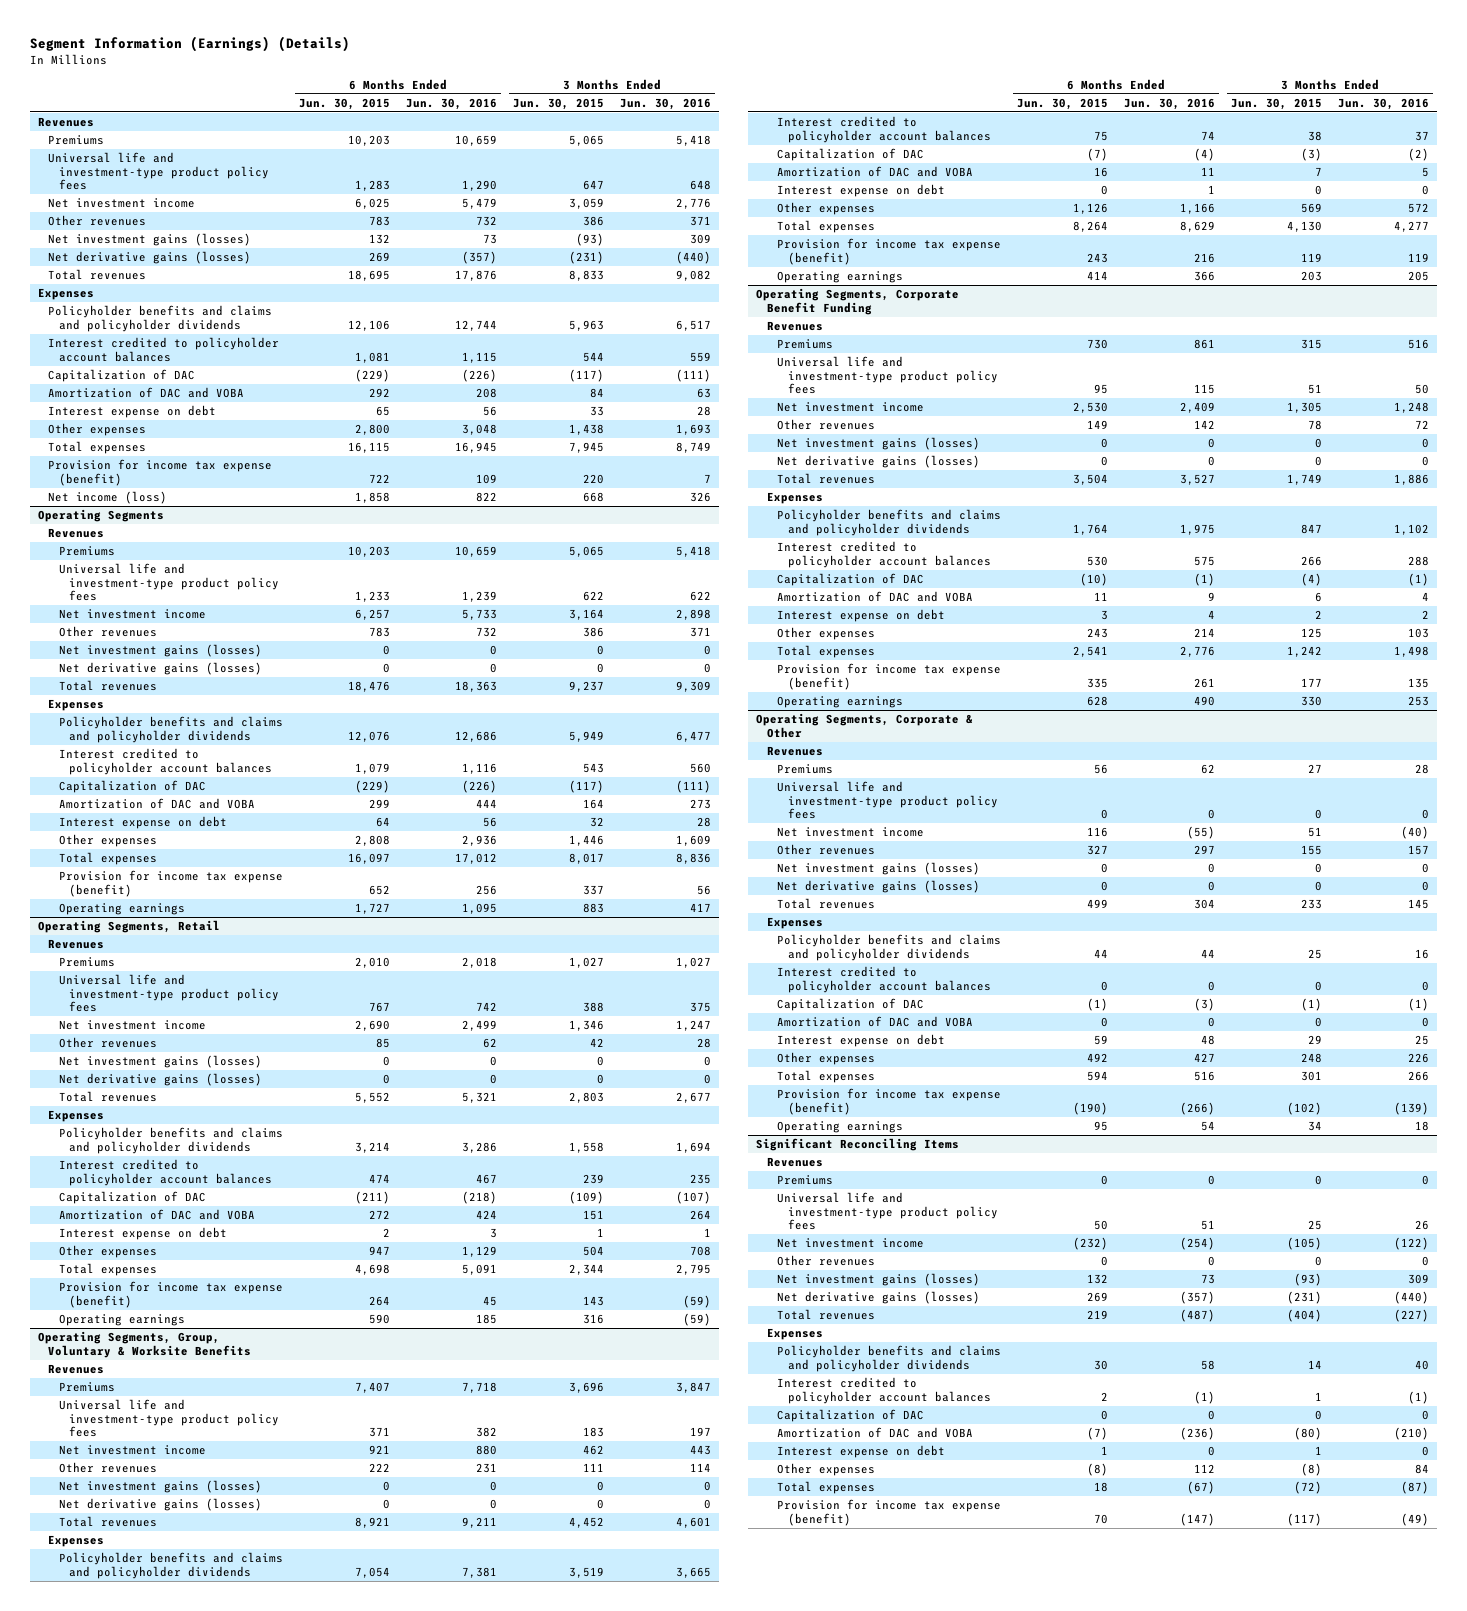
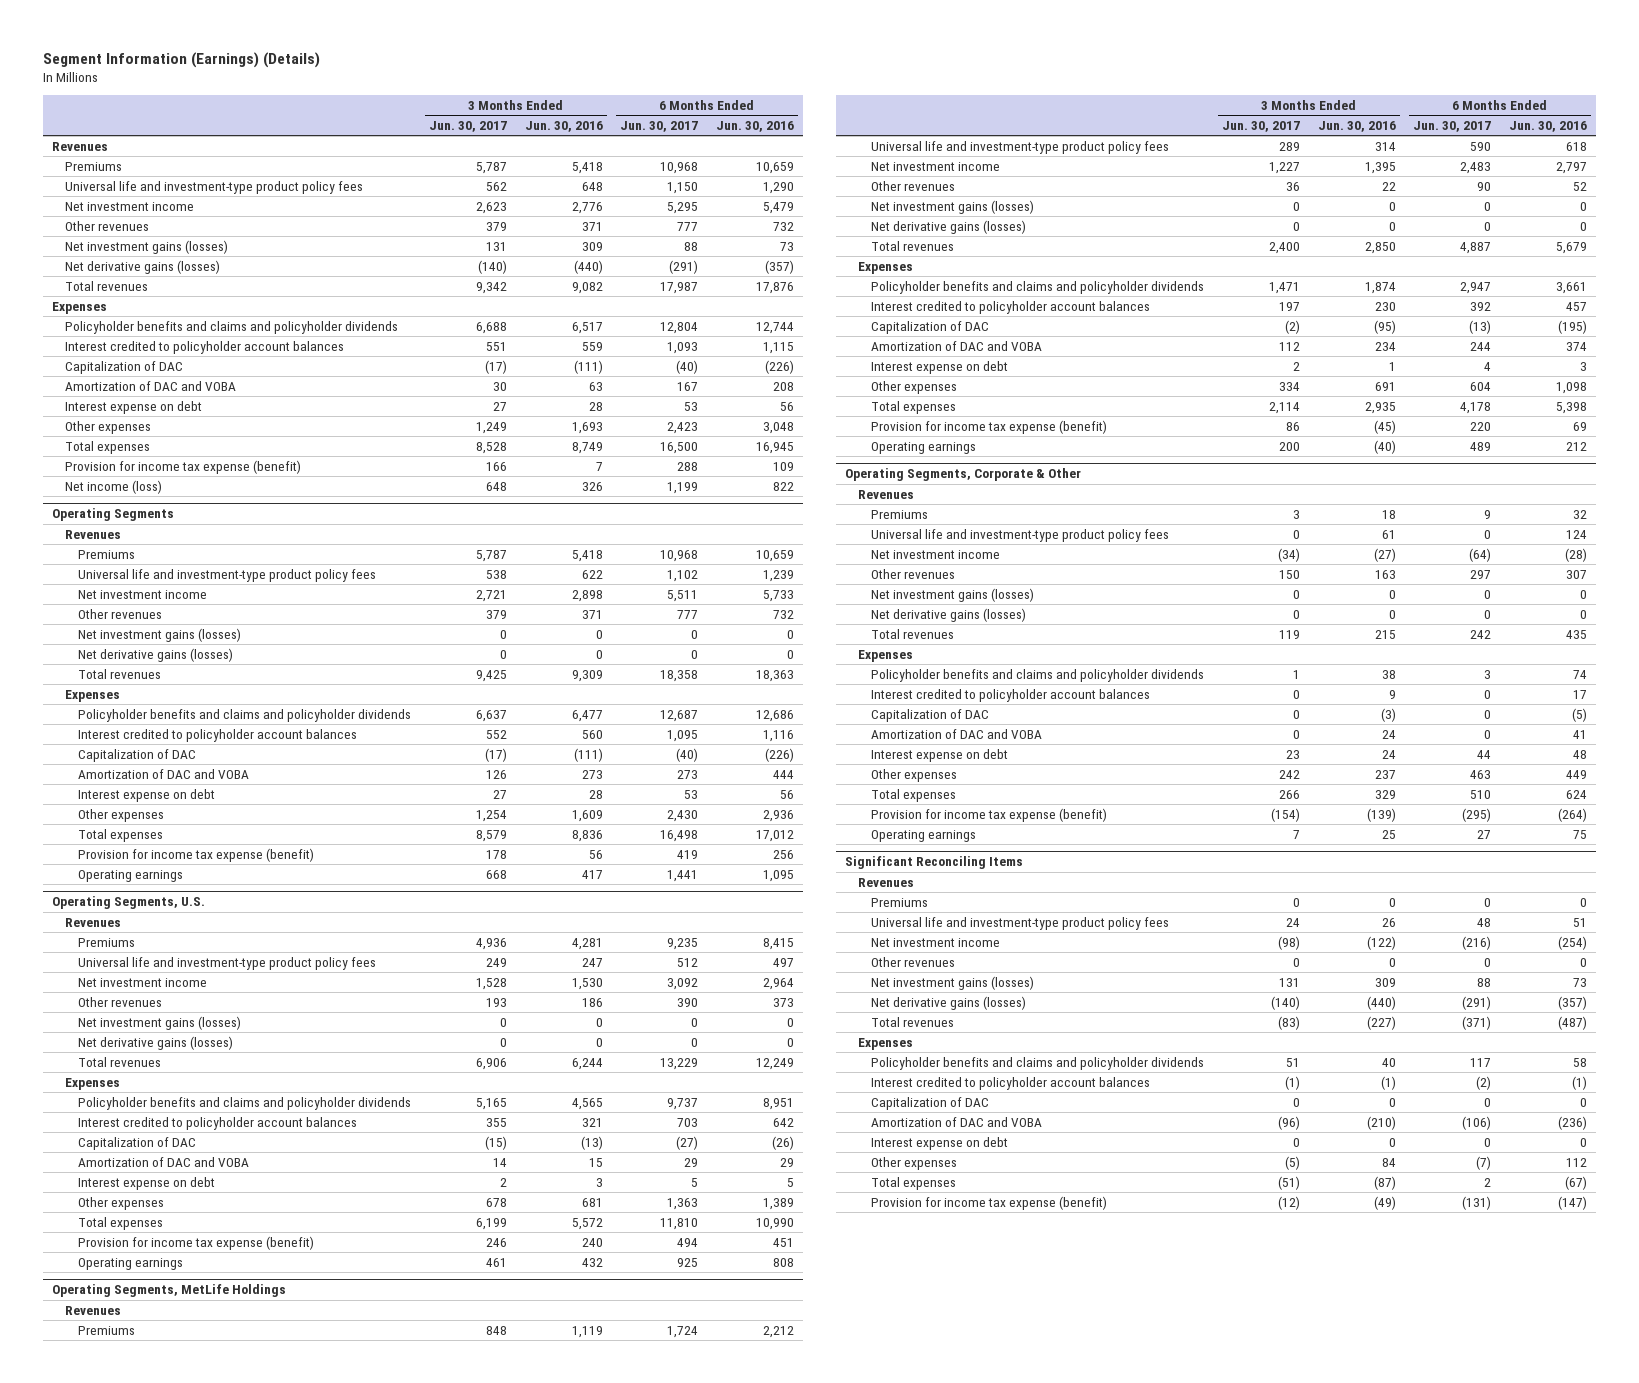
[298,97,390,110] Jun. 30, 2015 -> none
[512,97,604,110] Jun. 30, 2015 -> none
none -> [428,120,507,132] Jun. 30, 2017
none -> [620,120,699,132] Jun. 30, 2017
[37,920,220,934] Operating Segments, Retail -> none
[48,939,105,950] Revenues -> none
[58,957,115,968] Premiums -> none
[58,974,280,1013] Universal life and investment-type product policy fees -> none
[58,1020,206,1031] Net investment income -> none
[58,1037,157,1049] Other revenues -> none
[58,1055,262,1069] Net investment gains (losses) -> none
[58,1073,262,1087] Net derivative gains (losses) -> none
[58,1091,157,1103] Total revenues -> none
[48,1110,105,1123] Expenses -> none
[58,1127,283,1154] Policyholder benefits and claims and policyholder dividends -> none
[58,1159,273,1186] Interest credited to policyholder account balances -> none
[58,1191,206,1205] Capitalization of DAC -> none
[58,1209,255,1221] Amortization of DAC and VOBA -> none
[58,1227,227,1241] Interest expense on debt -> none
[58,1245,157,1259] Other expenses -> none
[58,1263,157,1277] Total expenses -> none
[58,1281,283,1308] Provision for income tax expense (benefit) -> none
[58,1314,185,1327] Operating earnings -> none
[37,1331,252,1358] Operating Segments, Group, Voluntary & Worksite Benefits -> none
none -> [51,896,205,910] Operating Segments, U.S.
[461,1382,497,1394] 7,718 -> [762,937,794,950] 8,415
[675,1382,711,1394] 3,847 -> [571,937,603,950] 4,281
[475,1427,497,1438] 382 -> [772,957,794,967] 497
[689,1427,711,1437] 197 -> [581,957,603,967] 247
[475,1445,497,1456] 880 -> [762,977,794,990] 2,964
[689,1445,711,1456] 443 -> [571,977,603,990] 1,530
[475,1463,497,1474] 231 -> [772,997,794,1007] 373
[689,1463,711,1473] 114 -> [581,997,603,1007] 186
[461,1517,497,1529] 9,211 -> [755,1057,794,1070] 12,249
[675,1517,711,1529] 4,601 -> [571,1057,603,1070] 6,244
[756,288,960,315] Operating Segments, Corporate Benefit Funding -> none
[461,1566,497,1578] 7,381 -> [762,1097,794,1110] 8,951
[675,1566,711,1578] 3,665 -> [571,1097,603,1110] 4,565
[1201,130,1216,140] 74 -> [772,1117,794,1127] 642
[1415,130,1430,141] 37 -> [581,1117,603,1127] 321
[1194,148,1216,162] (4) -> [771,1135,794,1150] (26)
[1408,148,1430,162] (2) -> [580,1135,603,1150] (13)
[1201,167,1216,177] 11 -> [779,1157,794,1167] 29
[1422,167,1430,178] 5 -> [588,1157,603,1167] 15
[1208,185,1216,195] 1 -> [786,1177,794,1187] 5
[1422,185,1430,196] 0 -> [595,1177,603,1187] 3
[1180,203,1216,215] 1,166 -> [762,1197,794,1210] 1,389
[1408,203,1430,214] 572 -> [581,1197,603,1207] 681
[1180,221,1216,233] 8,629 -> [755,1217,794,1230] 10,990
[1394,221,1430,233] 4,277 -> [571,1217,603,1230] 5,572
[1194,252,1216,263] 216 -> [772,1237,794,1247] 451
[1408,252,1430,262] 119 -> [581,1237,603,1247] 240
[1194,271,1216,282] 366 -> [772,1257,794,1267] 808
[1408,271,1430,282] 205 -> [581,1257,603,1267] 432
none -> [51,1284,286,1298] Operating Segments, MetLife Holdings
[1194,339,1216,350] 861 -> [762,1325,794,1338] 2,212
[1408,339,1430,350] 516 -> [571,1325,603,1338] 1,119
[1194,384,1216,395] 115 -> [1565,141,1587,151] 618
[1415,384,1430,395] 50 -> [1374,141,1396,151] 314
[1180,402,1216,414] 2,409 -> [1555,161,1587,174] 2,797
[1394,402,1430,414] 1,248 -> [1364,161,1396,174] 1,395
[1194,420,1216,430] 142 -> [1572,181,1587,191] 52
[1415,420,1430,430] 72 -> [1381,181,1396,191] 22
[1180,474,1216,486] 3,527 -> [1555,241,1587,254] 5,679
[1394,474,1430,486] 1,886 -> [1364,241,1396,254] 2,850
[1180,523,1216,535] 1,975 -> [1555,281,1587,294] 3,661
[1394,523,1430,535] 1,102 -> [1364,281,1396,294] 1,874
[1194,555,1216,566] 575 -> [1565,301,1587,311] 457
[1408,555,1430,566] 288 -> [1374,301,1396,311] 230
[1194,573,1216,587] (1) -> [1557,319,1587,334] (195)
[1408,573,1430,587] (1) -> [1373,319,1396,334] (95)
[1208,592,1216,602] 9 -> [1565,341,1587,351] 374
[1422,592,1430,602] 4 -> [1374,341,1396,351] 234
[1208,610,1216,620] 4 -> [1579,361,1587,371] 3
[1422,610,1430,620] 2 -> [1388,361,1396,371] 1
[1194,628,1216,638] 214 -> [1555,381,1587,394] 1,098
[1408,628,1430,639] 103 -> [1374,381,1396,391] 691
[1180,646,1216,658] 2,776 -> [1555,401,1587,414] 5,398
[1394,646,1430,658] 1,498 -> [1364,401,1396,414] 2,935
[1194,677,1216,688] 261 -> [1572,421,1587,431] 69
[1408,677,1430,688] 135 -> [1373,419,1396,434] (45)
[1194,696,1216,707] 490 -> [1565,441,1587,451] 212
[1408,696,1430,707] 253 -> [1373,439,1396,454] (40)
[1201,764,1216,775] 62 -> [1572,509,1587,519] 32
[1415,764,1430,775] 28 -> [1381,509,1396,519] 18
[1208,809,1216,820] 0 -> [1565,529,1587,539] 124
[1422,809,1430,820] 0 -> [1381,529,1396,539] 61
[1187,826,1216,840] (55) -> [1564,547,1587,562] (28)
[1401,826,1430,840] (40) -> [1373,547,1396,562] (27)
[1194,845,1216,855] 297 -> [1565,569,1587,579] 307
[1408,845,1430,856] 157 -> [1374,569,1396,579] 163
[1194,899,1216,910] 304 -> [1565,629,1587,639] 435
[1408,899,1430,910] 145 -> [1374,629,1396,639] 215
[1201,948,1216,958] 44 -> [1572,669,1587,679] 74
[1415,948,1430,959] 16 -> [1381,669,1396,679] 38
[1208,980,1216,991] 0 -> [1572,689,1587,699] 17
[1422,980,1430,991] 0 -> [1388,689,1396,699] 9
[1194,998,1216,1012] (3) -> [1571,707,1587,722] (5)
[1408,998,1430,1012] (1) -> [1380,707,1396,722] (3)
[1208,1017,1216,1028] 0 -> [1572,729,1587,739] 41
[1422,1017,1430,1028] 0 -> [1381,729,1396,739] 24
[1415,1035,1430,1046] 25 -> [1381,749,1396,759] 24
[1194,1053,1216,1063] 427 -> [1565,769,1587,779] 449
[1408,1053,1430,1064] 226 -> [1374,769,1396,779] 237
[1194,1071,1216,1082] 516 -> [1565,789,1587,799] 624
[1408,1071,1430,1082] 266 -> [1374,789,1396,799] 329
[1180,1101,1216,1115] (266) -> [1557,807,1587,822] (264)
[1201,1121,1216,1132] 54 -> [1572,829,1587,839] 75
[1415,1121,1430,1132] 18 -> [1381,829,1396,839] 25

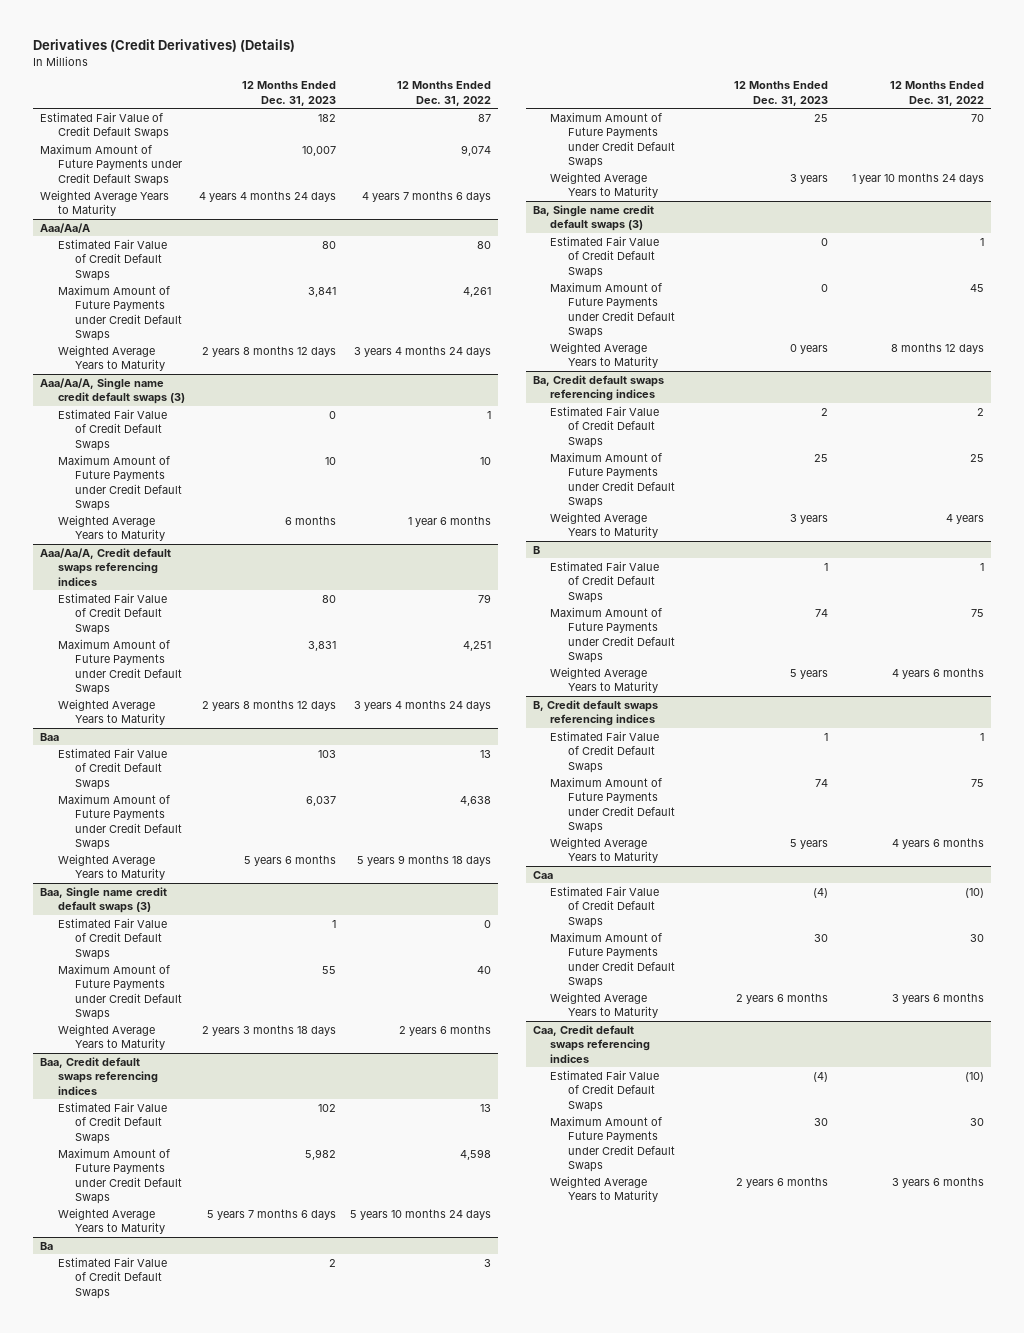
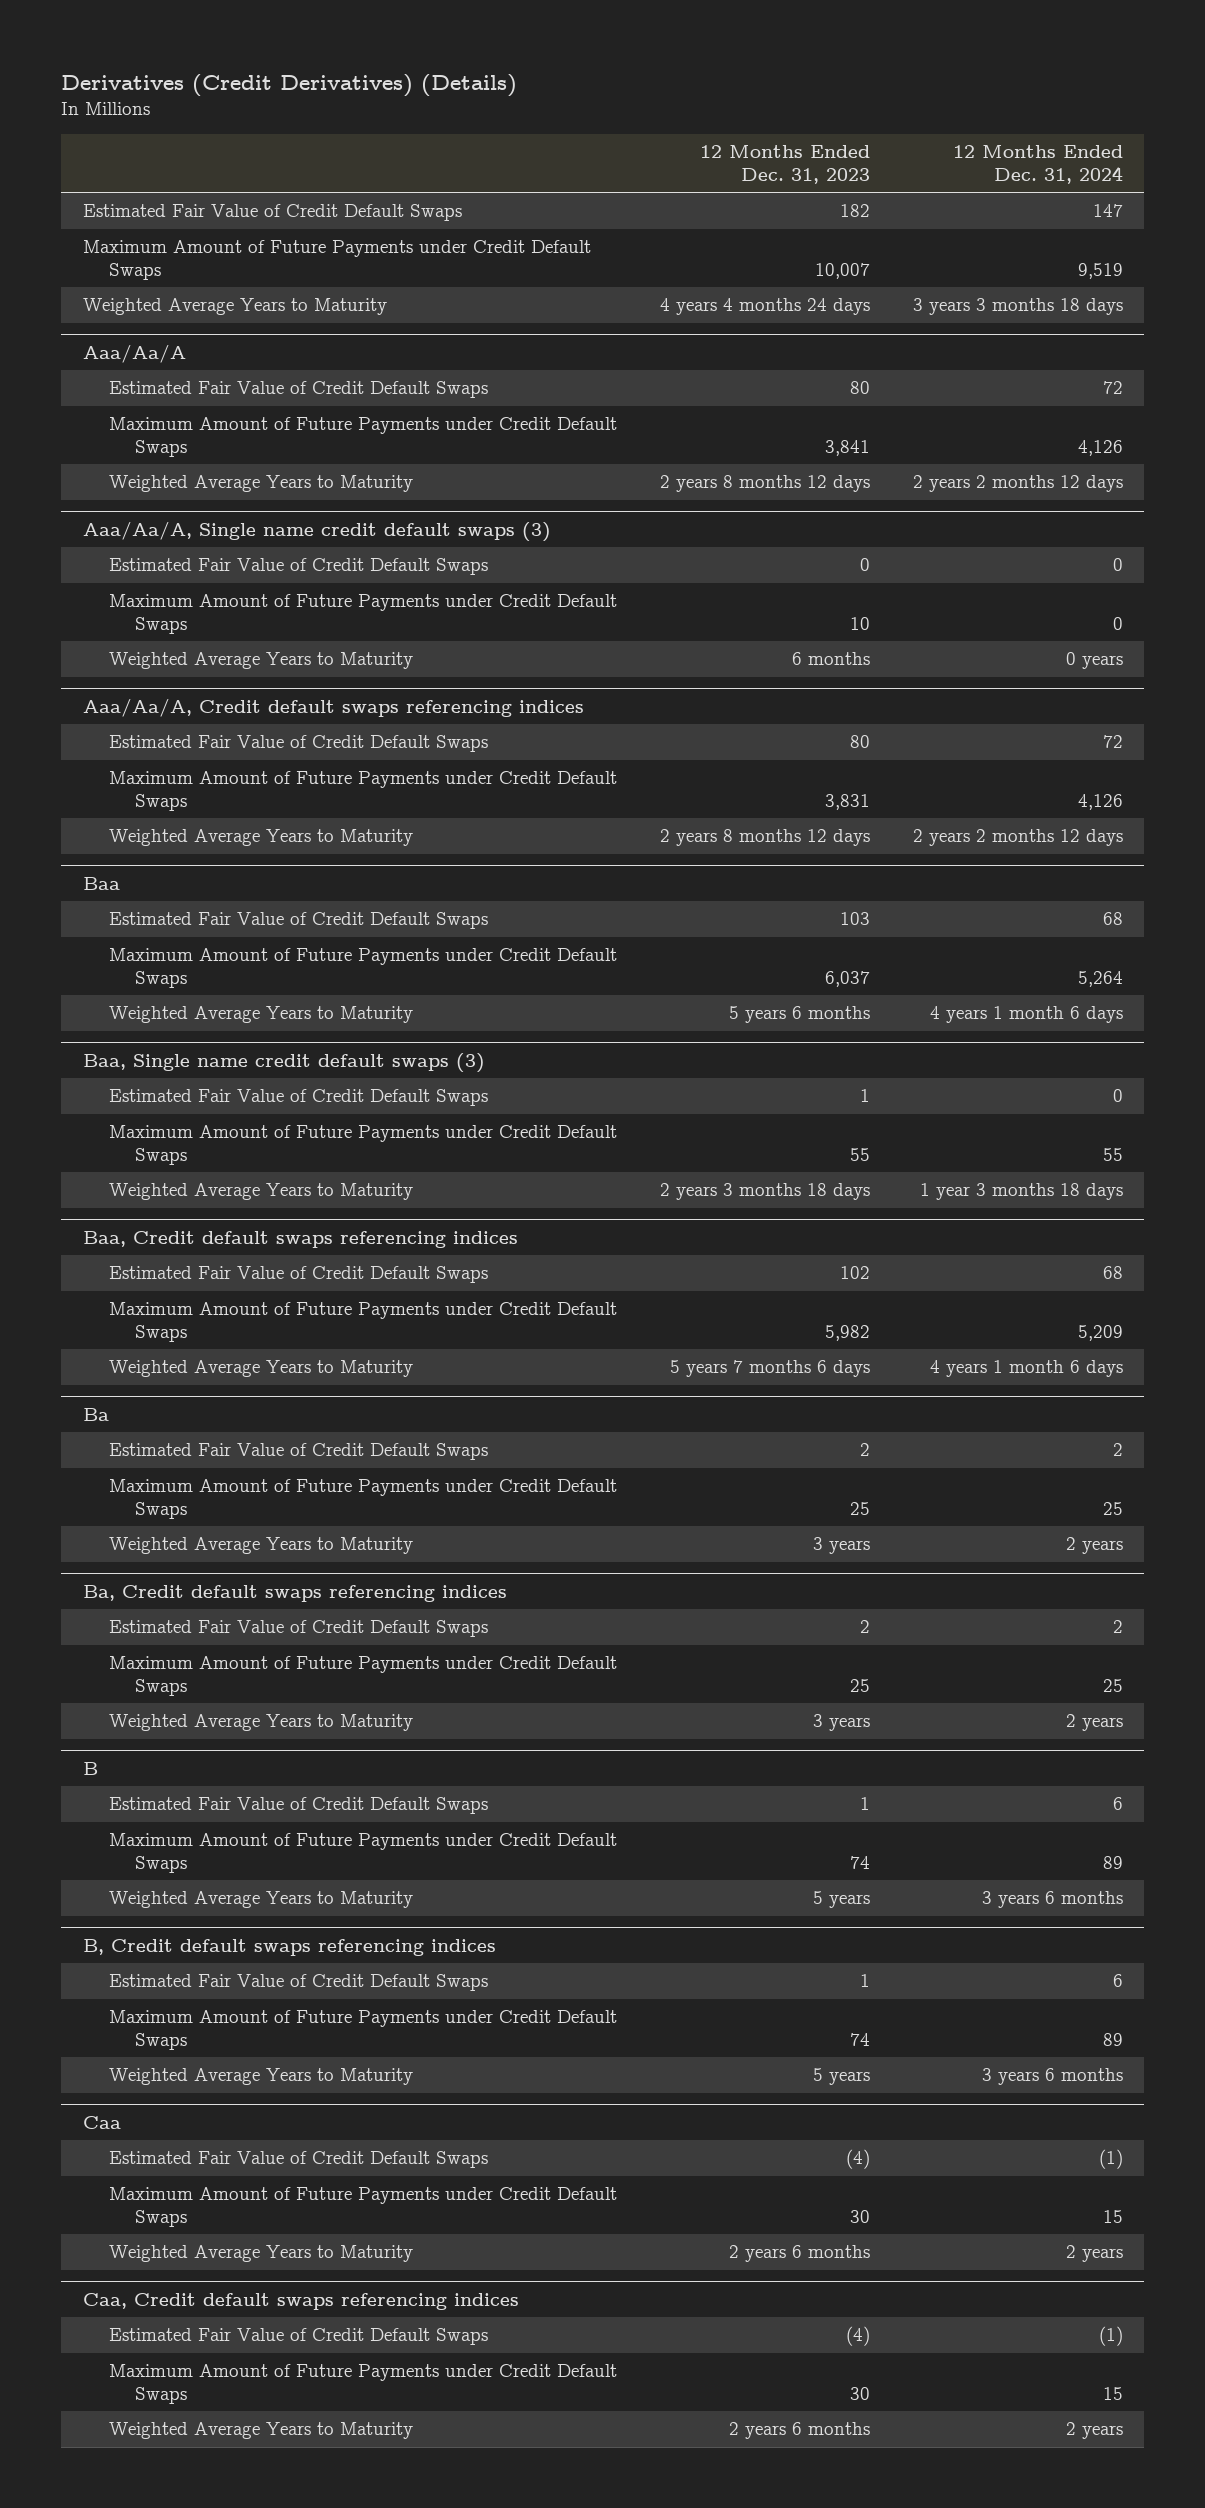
[396,81,491,106] 12 Months Ended Dec. 31, 2022 -> none
none -> [952,144,1123,184] 12 Months Ended Dec. 31, 2024
[532,204,654,232] Ba, Single name credit default swaps (3) -> none
[550,235,660,278] Estimated Fair Value of Credit Default Swaps -> none
[550,281,676,338] Maximum Amount of Future Payments under Credit Default Swaps -> none
[550,341,659,369] Weighted Average Years to Maturity -> none

